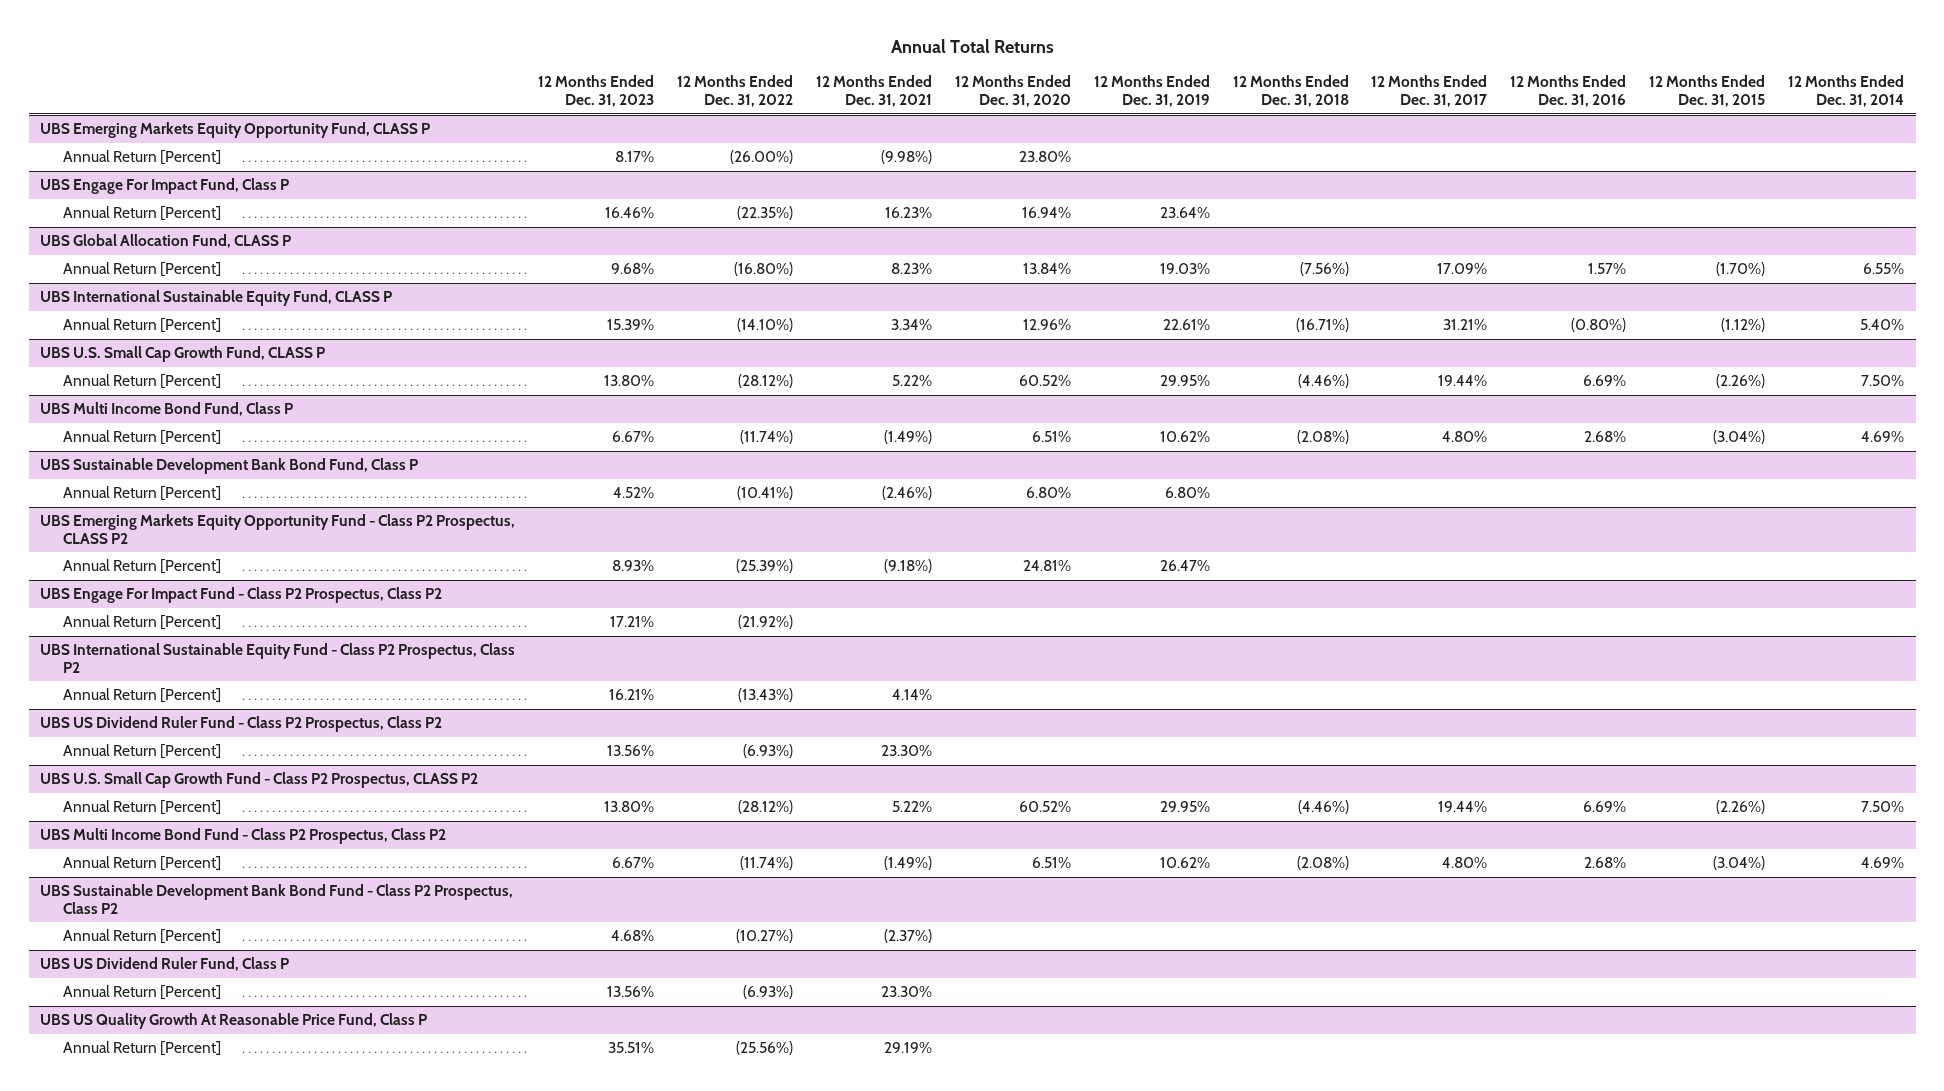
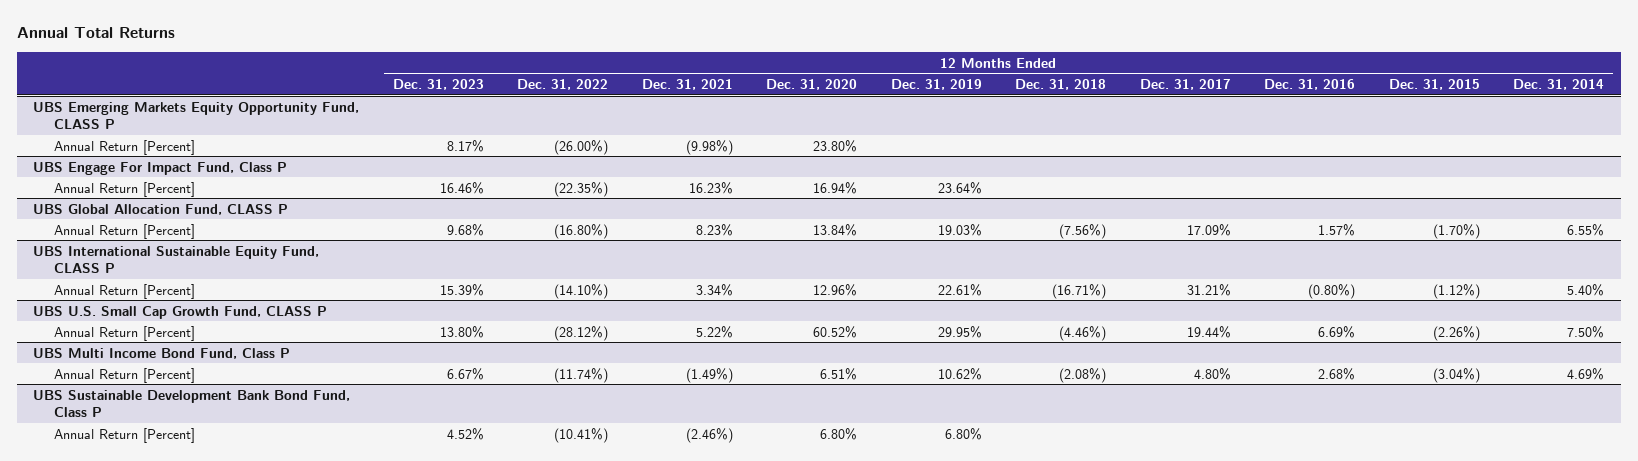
[40,514,516,545] UBS Emerging Markets Equity Opportunity Fund - Class P2 Prospectus, CLASS P2 -> none
[63,559,222,575] Annual Return [Percent] -> none
[40,587,443,604] UBS Engage For Impact Fund - Class P2 Prospectus, Class P2 -> none
[63,615,222,631] Annual Return [Percent] -> none
[40,643,516,674] UBS International Sustainable Equity Fund - Class P2 Prospectus, Class P2 -> none
[63,688,222,704] Annual Return [Percent] -> none
[40,716,443,733] UBS US Dividend Ruler Fund - Class P2 Prospectus, Class P2 -> none
[63,744,222,760] Annual Return [Percent] -> none
[40,772,479,789] UBS U.S. Small Cap Growth Fund - Class P2 Prospectus, CLASS P2 -> none
[63,800,222,816] Annual Return [Percent] -> none
[40,828,447,845] UBS Multi Income Bond Fund - Class P2 Prospectus, Class P2 -> none
[63,856,222,872] Annual Return [Percent] -> none
[40,884,514,915] UBS Sustainable Development Bank Bond Fund - Class P2 Prospectus, Class P2 -> none
[63,929,222,945] Annual Return [Percent] -> none
[40,957,290,972] UBS US Dividend Ruler Fund, Class P -> none
[63,985,222,1001] Annual Return [Percent] -> none
[40,1013,428,1030] UBS US Quality Growth At Reasonable Price Fund, Class P -> none
[63,1041,222,1057] Annual Return [Percent] -> none

